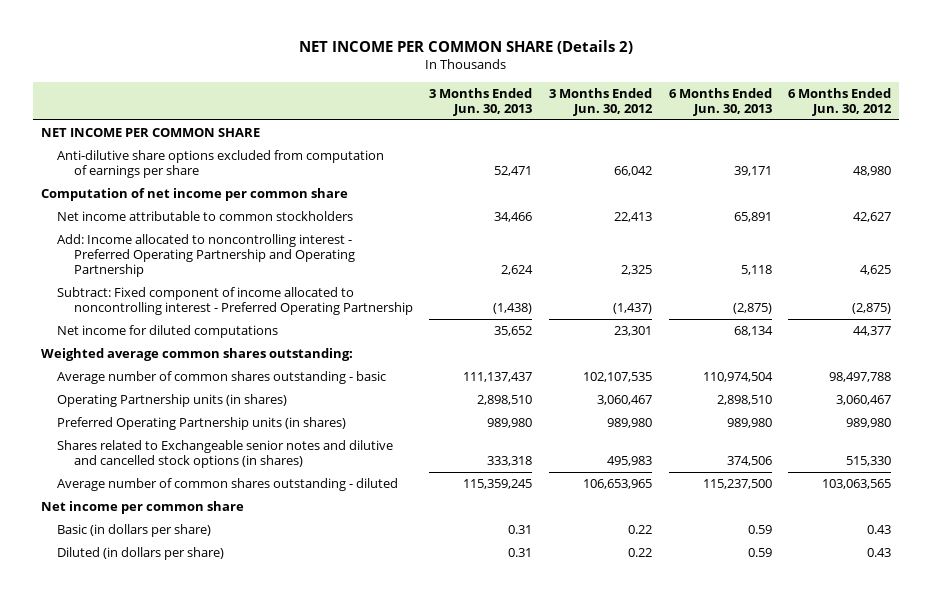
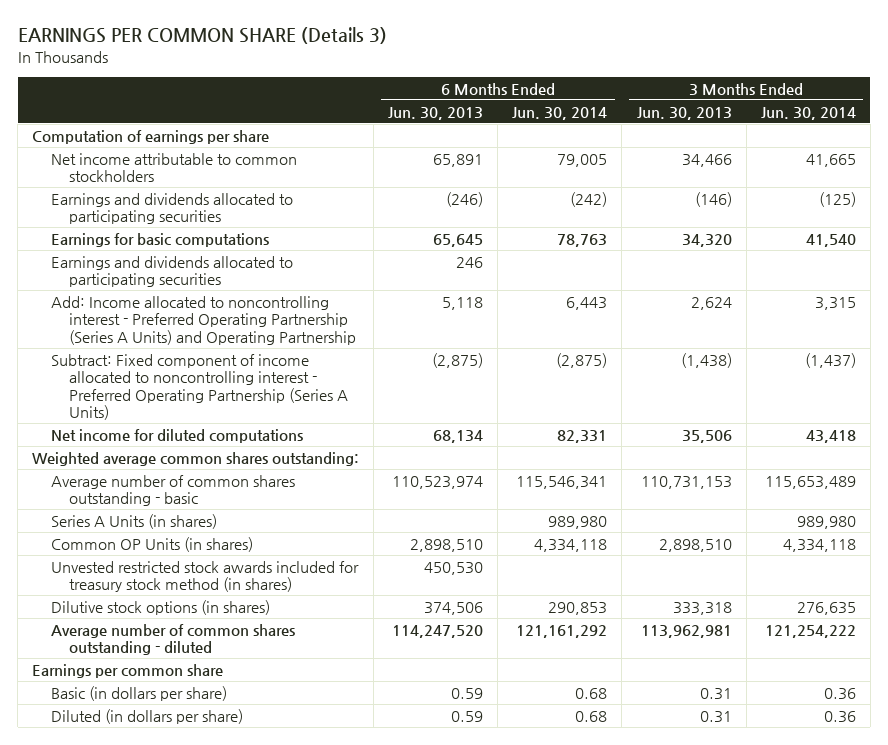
[299,40,634,55] NET INCOME PER COMMON SHARE (Details 2) -> [17,27,387,45] EARNINGS PER COMMON SHARE (Details 3)
[548,87,653,116] 3 Months Ended Jun. 30, 2012 -> none
[788,87,893,116] 6 Months Ended Jun. 30, 2012 -> none
none -> [512,106,608,120] Jun. 30, 2014
none -> [760,106,856,120] Jun. 30, 2014
[41,128,261,138] NET INCOME PER COMMON SHARE -> none
[57,150,385,179] Anti-dilutive share options excluded from computation of earnings per share -> none
[41,188,349,202] Computation of net income per common share -> [32,129,270,144] Computation of earnings per share
none -> [50,192,293,225] Earnings and dividends allocated to participating securities
none -> [50,232,269,247] Earnings for basic computations
none -> [50,255,293,288] Earnings and dividends allocated to participating securities
[57,234,355,278] Add: Income allocated to noncontrolling interest - Preferred Operating Partnership and Operating Partnership -> [50,295,356,345] Add: Income allocated to noncontrolling interest - Preferred Operating Partnership (Series A Units) and Operating Partnership
[57,287,413,316] Subtract: Fixed component of income allocated to noncontrolling interest - Preferred Operating Partnership -> [50,353,348,421] Subtract: Fixed component of income allocated to noncontrolling interest - Preferred Operating Partnership (Series A Units)
[494,326,533,337] 35,652 -> [681,429,732,443] 35,506
[57,417,347,431] Preferred Operating Partnership units (in shares) -> none
[463,372,533,383] 111,137,437 -> [640,475,732,489] 110,731,153
[702,372,773,383] 110,974,504 -> [392,475,484,489] 110,523,974
none -> [50,513,217,529] Series A Units (in shares)
[57,394,288,408] Operating Partnership units (in shares) -> [50,536,253,552] Common OP Units (in shares)
none -> [50,560,359,593] Unvested restricted stock awards included for treasury stock method (in shares)
[57,440,394,469] Shares related to Exchangeable senior notes and dilutive and cancelled stock options (in shares) -> [50,599,270,615] Dilutive stock options (in shares)
[463,479,533,490] 115,359,245 -> [640,624,732,638] 113,962,981
[702,479,772,490] 115,237,500 -> [392,624,484,638] 114,247,520
[41,501,245,515] Net income per common share -> [32,663,224,678] Earnings per common share

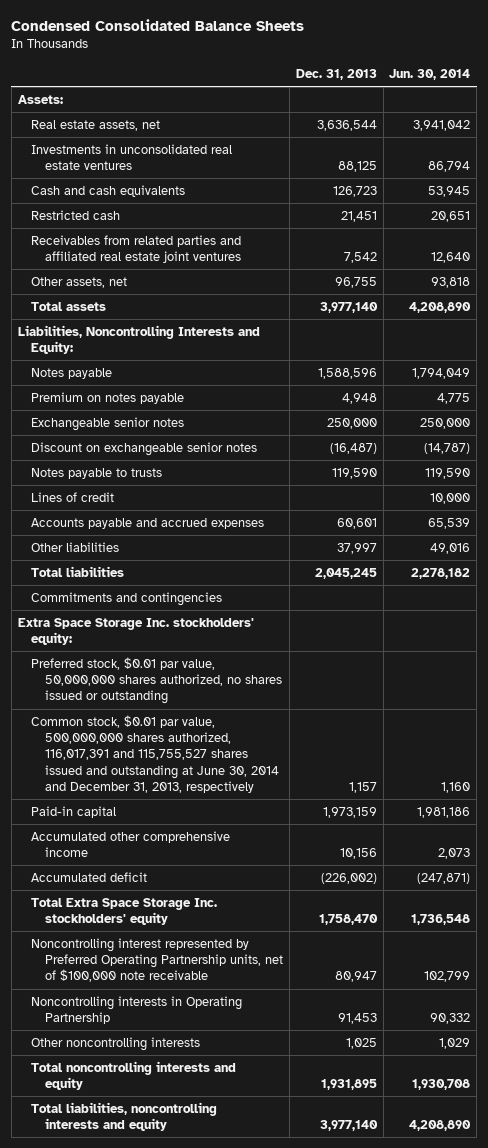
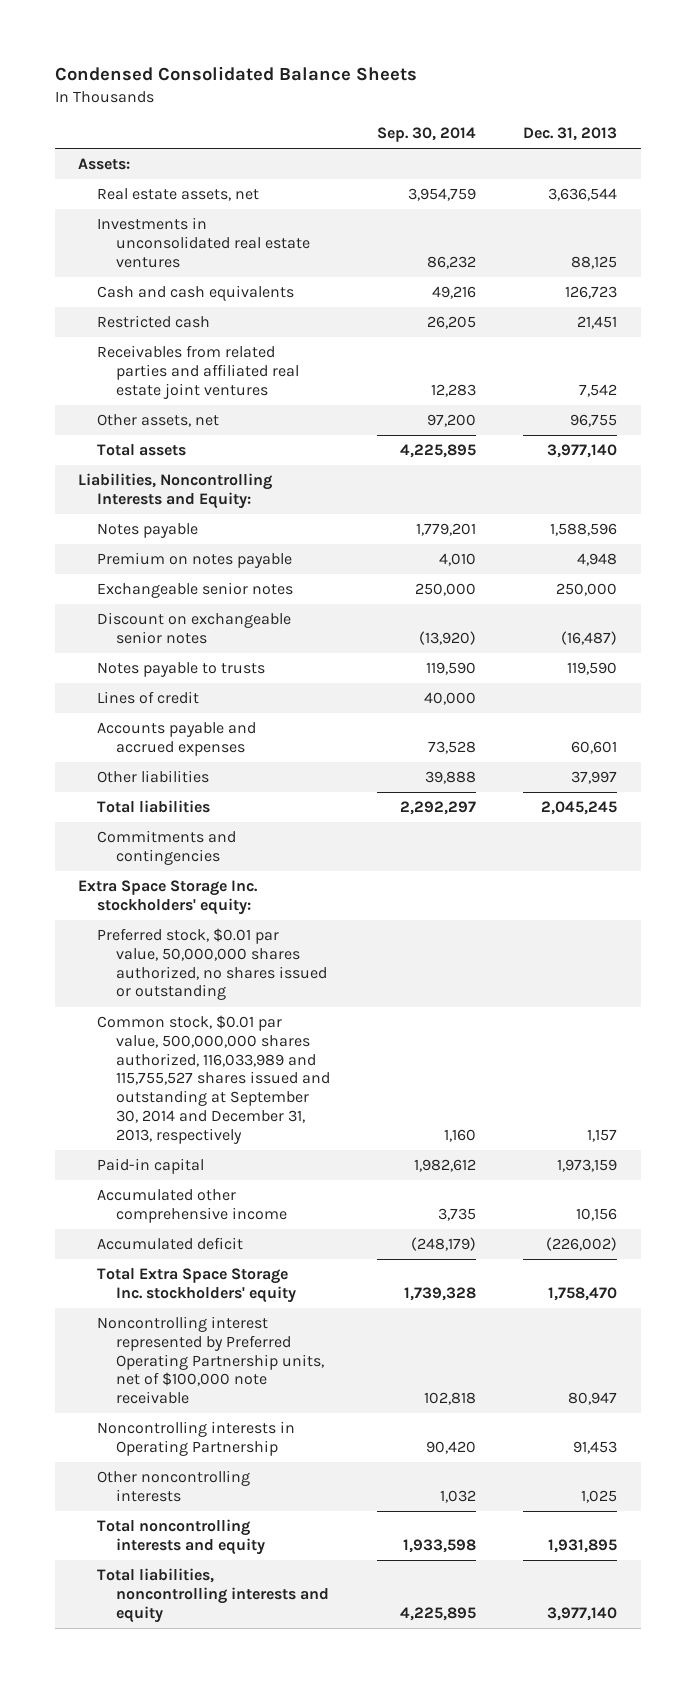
[389,68,471,80] Jun. 30, 2014 -> none
none -> [377,127,477,143] Sep. 30, 2014
[31,714,279,794] Common stock, $0.01 par value, 500,000,000 shares authorized, 116,017,391 and 115,755,527 shares issued and outstanding at June 30, 2014 and December 31, 2013, respectively -> [97,1015,330,1144] Common stock, $0.01 par value, 500,000,000 shares authorized, 116,033,989 and 115,755,527 shares issued and outstanding at September 30, 2014 and December 31, 2013, respectively

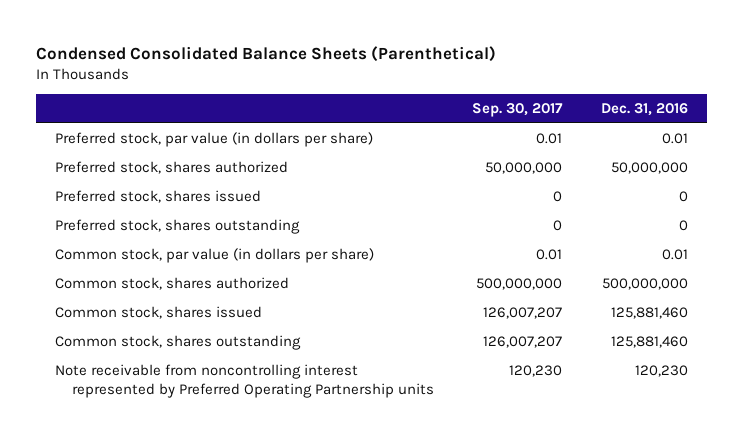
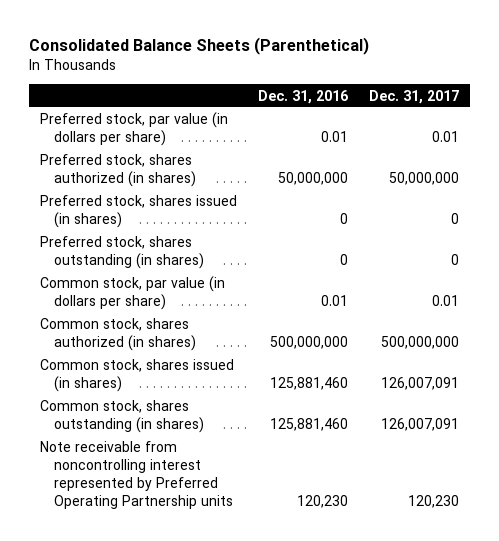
[36,46,497,63] Condensed Consolidated Balance Sheets (Parenthetical) -> [29,37,370,56] Consolidated Balance Sheets (Parenthetical)
[472,103,564,118] Sep. 30, 2017 -> none
none -> [369,89,460,104] Dec. 31, 2017
[55,160,289,174] Preferred stock, shares authorized -> [39,154,196,188] Preferred stock, shares authorized (in shares)
[55,189,262,203] Preferred stock, shares issued -> [39,195,237,229] Preferred stock, shares issued (in shares)
[55,218,301,234] Preferred stock, shares outstanding -> [39,236,204,270] Preferred stock, shares outstanding (in shares)
[55,276,290,290] Common stock, shares authorized -> [39,318,196,352] Common stock, shares authorized (in shares)
[55,305,263,319] Common stock, shares issued -> [39,359,234,393] Common stock, shares issued (in shares)
[55,334,302,350] Common stock, shares outstanding -> [39,400,204,434] Common stock, shares outstanding (in shares)

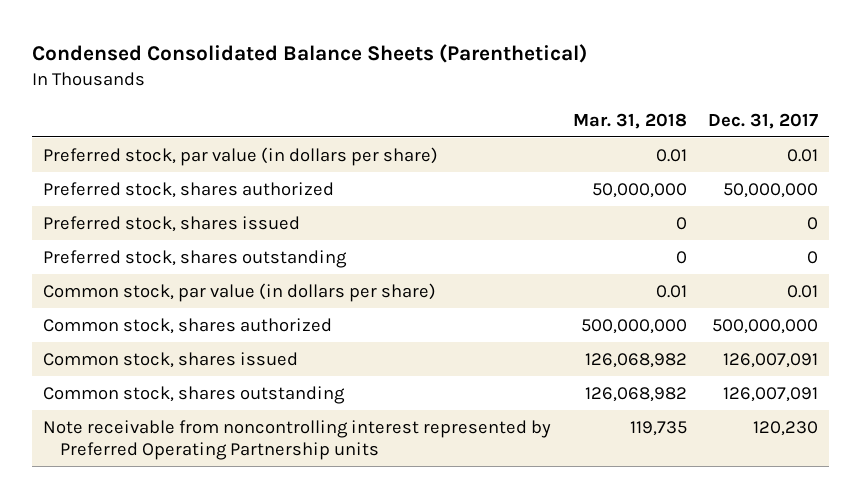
[29,37,370,56] Consolidated Balance Sheets (Parenthetical) -> [31,44,587,64] Condensed Consolidated Balance Sheets (Parenthetical)
[258,89,349,104] Dec. 31, 2016 -> none
none -> [572,112,687,129] Mar. 31, 2018
[39,154,196,188] Preferred stock, shares authorized (in shares) -> [42,181,334,198] Preferred stock, shares authorized
[39,195,237,229] Preferred stock, shares issued (in shares) -> [42,215,300,232] Preferred stock, shares issued
[39,236,204,270] Preferred stock, shares outstanding (in shares) -> [42,249,347,268] Preferred stock, shares outstanding
[39,318,196,352] Common stock, shares authorized (in shares) -> [42,317,332,334] Common stock, shares authorized
[39,359,234,393] Common stock, shares issued (in shares) -> [42,351,298,368] Common stock, shares issued
[39,400,204,434] Common stock, shares outstanding (in shares) -> [42,385,345,404] Common stock, shares outstanding

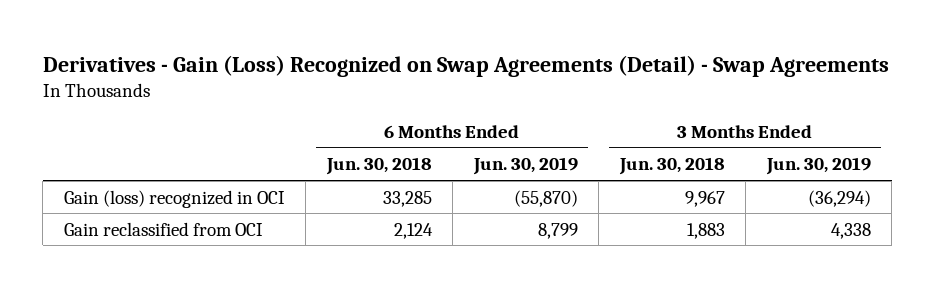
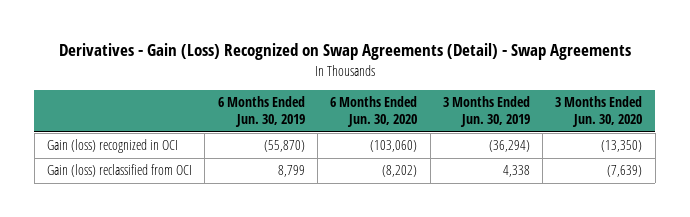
[325,157,432,176] Jun. 30, 2018 -> none
[618,157,725,176] Jun. 30, 2018 -> none
none -> [330,96,418,128] 6 Months Ended Jun. 30, 2020
none -> [555,96,643,128] 3 Months Ended Jun. 30, 2020
[63,221,263,236] Gain reclassified from OCI -> [47,164,193,178] Gain (loss) reclassified from OCI

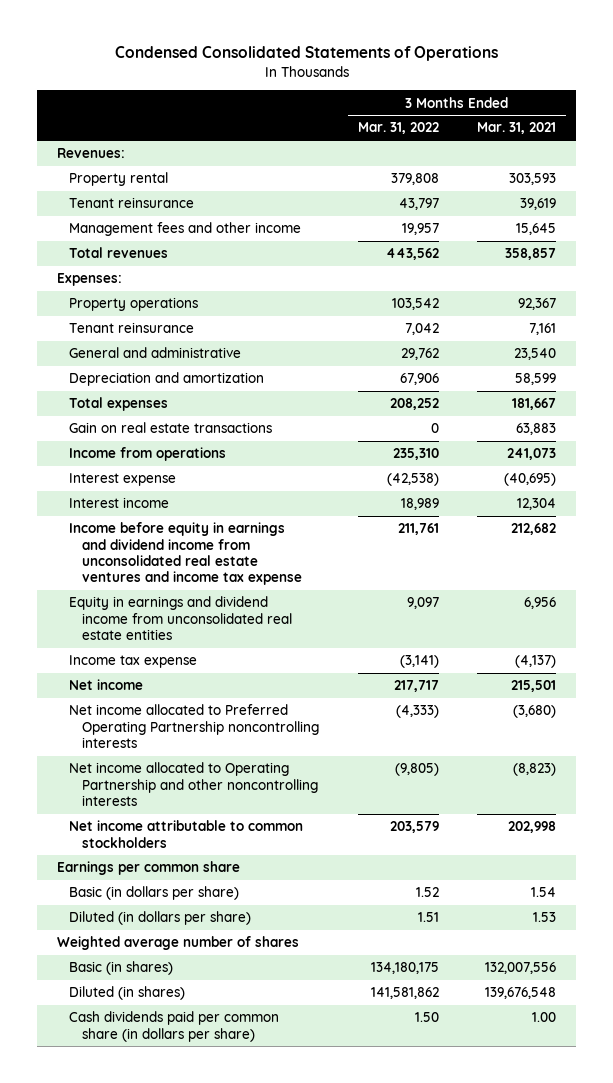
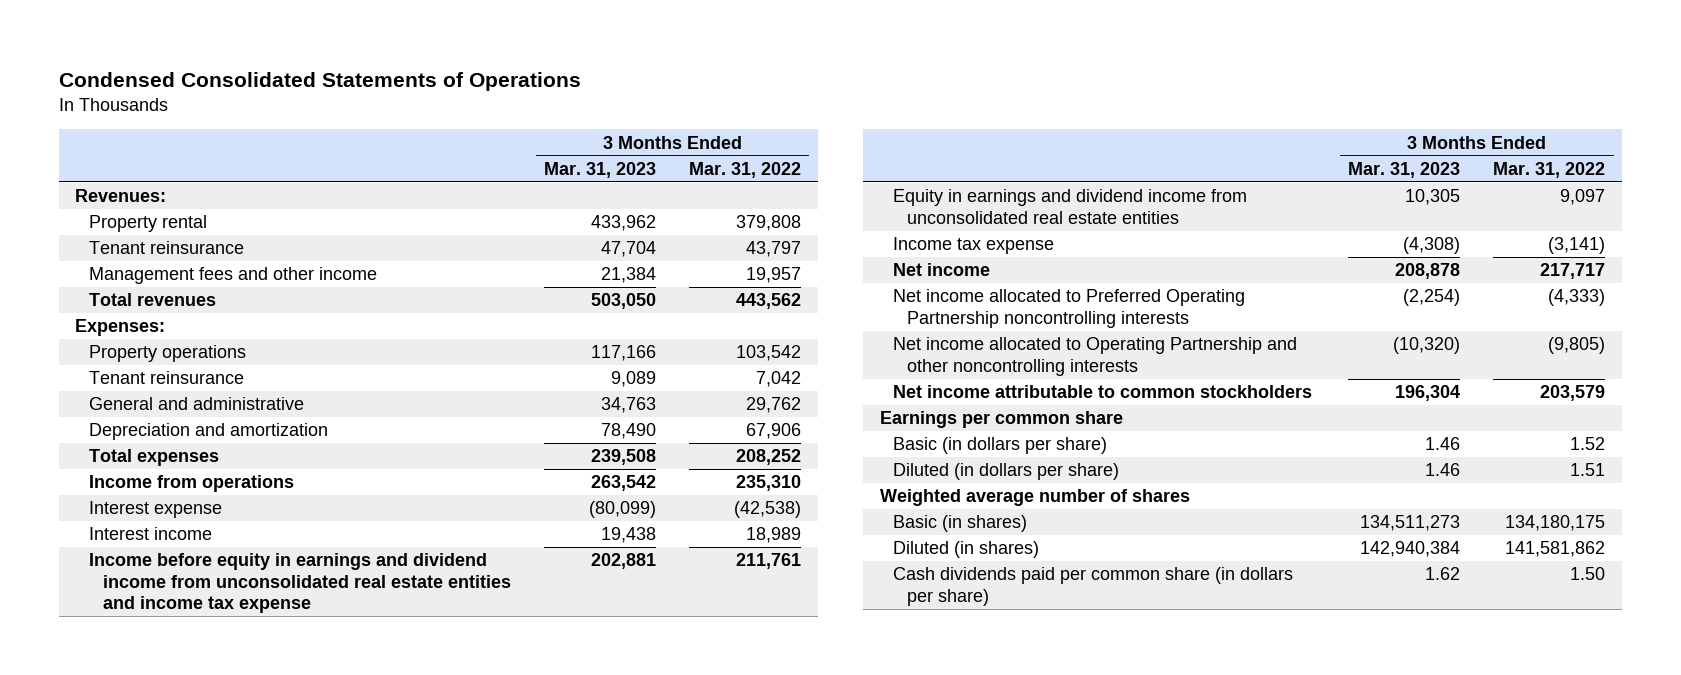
[477,122,557,135] Mar. 31, 2021 -> none
none -> [544,161,657,178] Mar. 31, 2023
[69,422,273,434] Gain on real estate transactions -> none
[69,522,302,586] Income before equity in earnings and dividend income from unconsolidated real estate ventures and income tax expense -> [89,553,511,614] Income before equity in earnings and dividend income from unconsolidated real estate entities and income tax expense

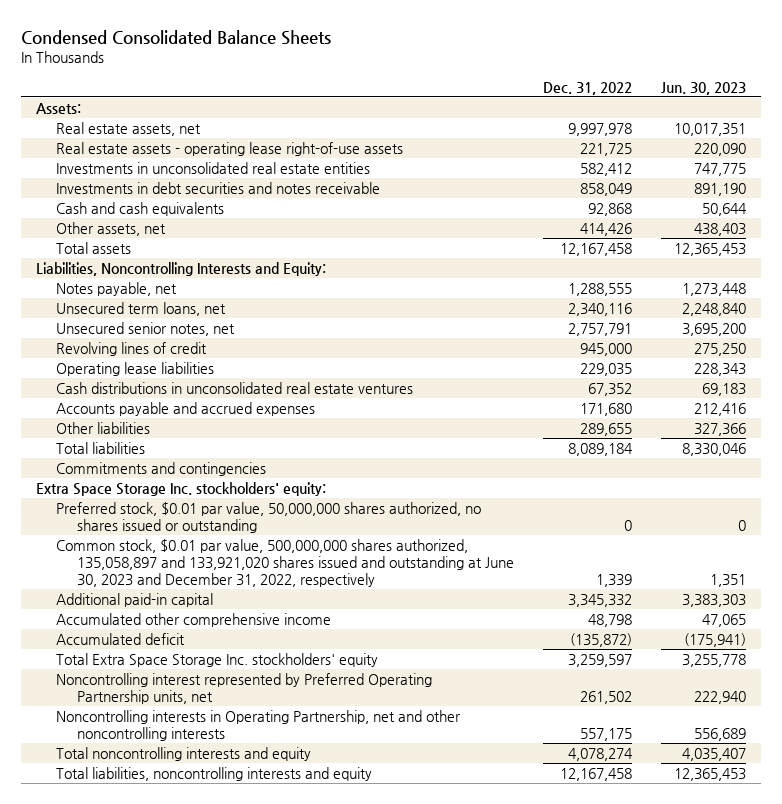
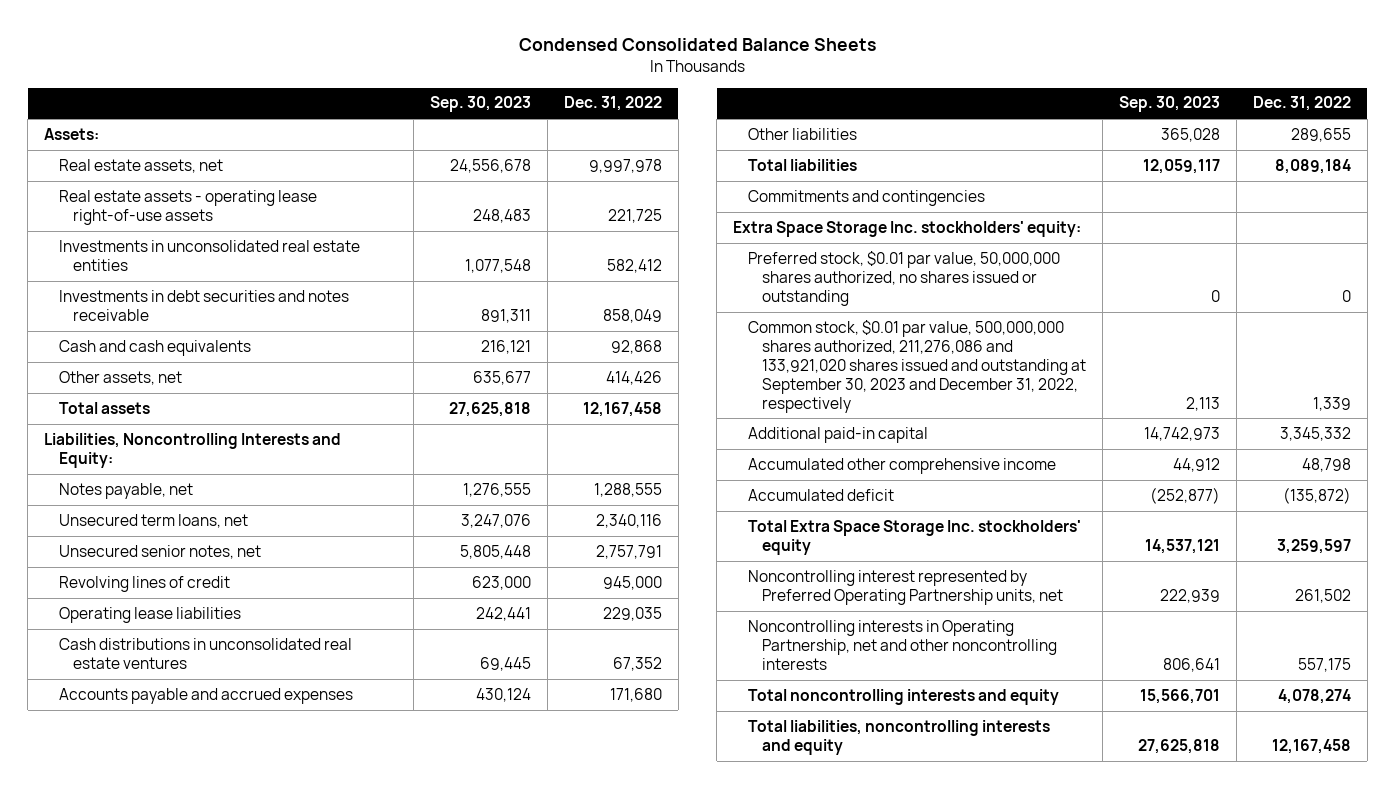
[661,81,747,95] Jun. 30, 2023 -> none
none -> [430,96,532,113] Sep. 30, 2023
[56,539,515,587] Common stock, $0.01 par value, 500,000,000 shares authorized, 135,058,897 and 133,921,020 shares issued and outstanding at June 30, 2023 and December 31, 2022, respectively -> [747,319,1087,413] Common stock, $0.01 par value, 500,000,000 shares authorized, 211,276,086 and 133,921,020 shares issued and outstanding at September 30, 2023 and December 31, 2022, respectively

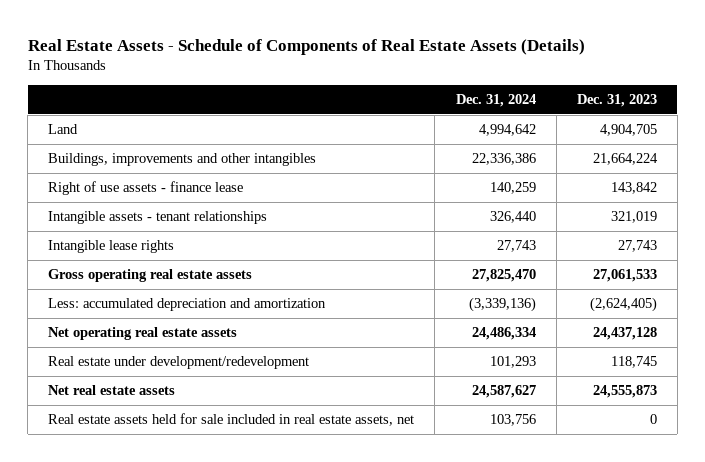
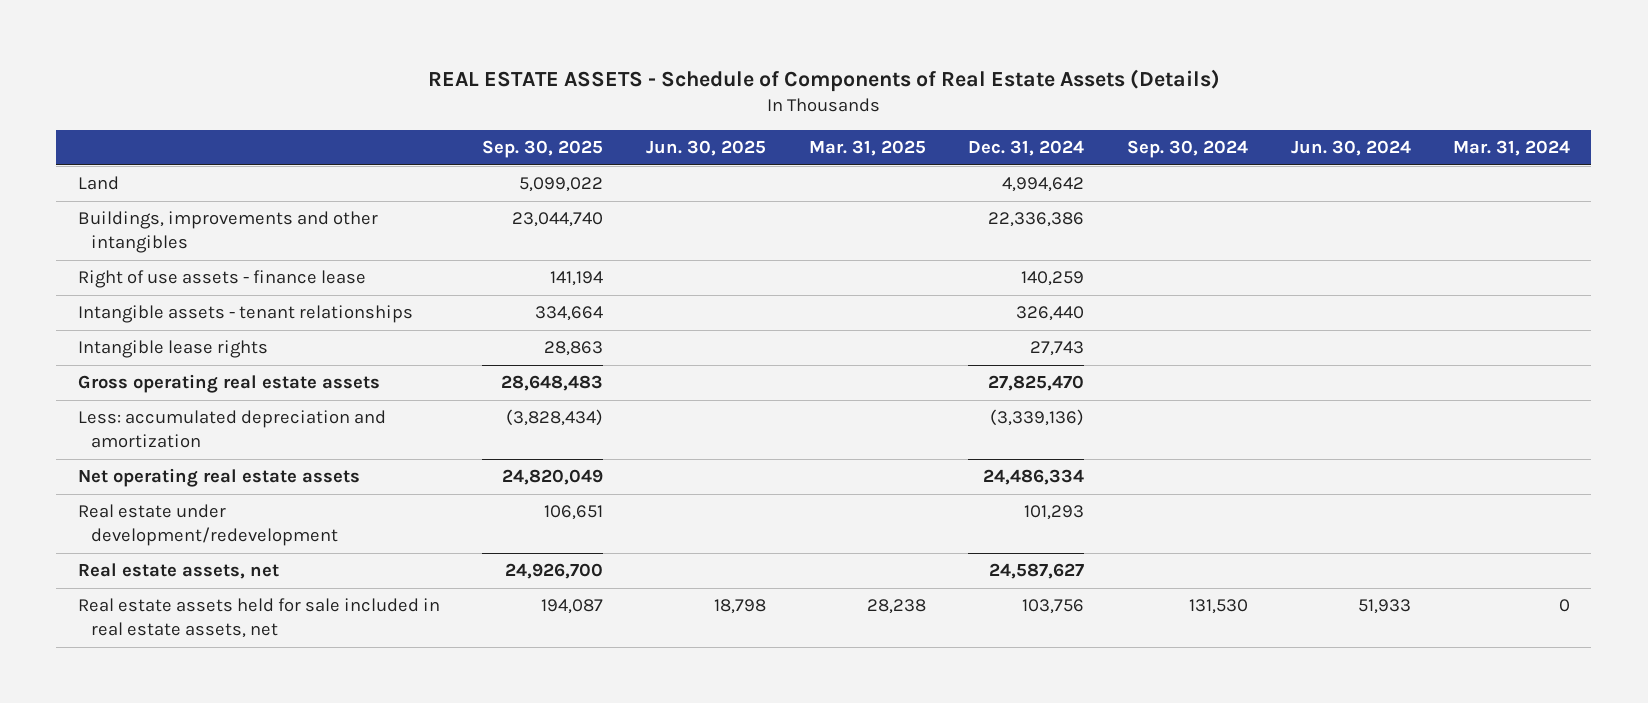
[27,38,585,55] Real Estate Assets - Schedule of Components of Real Estate Assets (Details) -> [427,68,1220,92] REAL ESTATE ASSETS - Schedule of Components of Real Estate Assets (Details)
[576,94,657,108] Dec. 31, 2023 -> none
none -> [482,140,604,159] Sep. 30, 2025
none -> [646,140,767,157] Jun. 30, 2025
none -> [808,140,926,157] Mar. 31, 2025
none -> [1126,140,1248,159] Sep. 30, 2024
none -> [1290,140,1411,157] Jun. 30, 2024
none -> [1453,140,1571,157] Mar. 31, 2024
[48,385,176,396] Net real estate assets -> [77,563,279,580] Real estate assets, net

